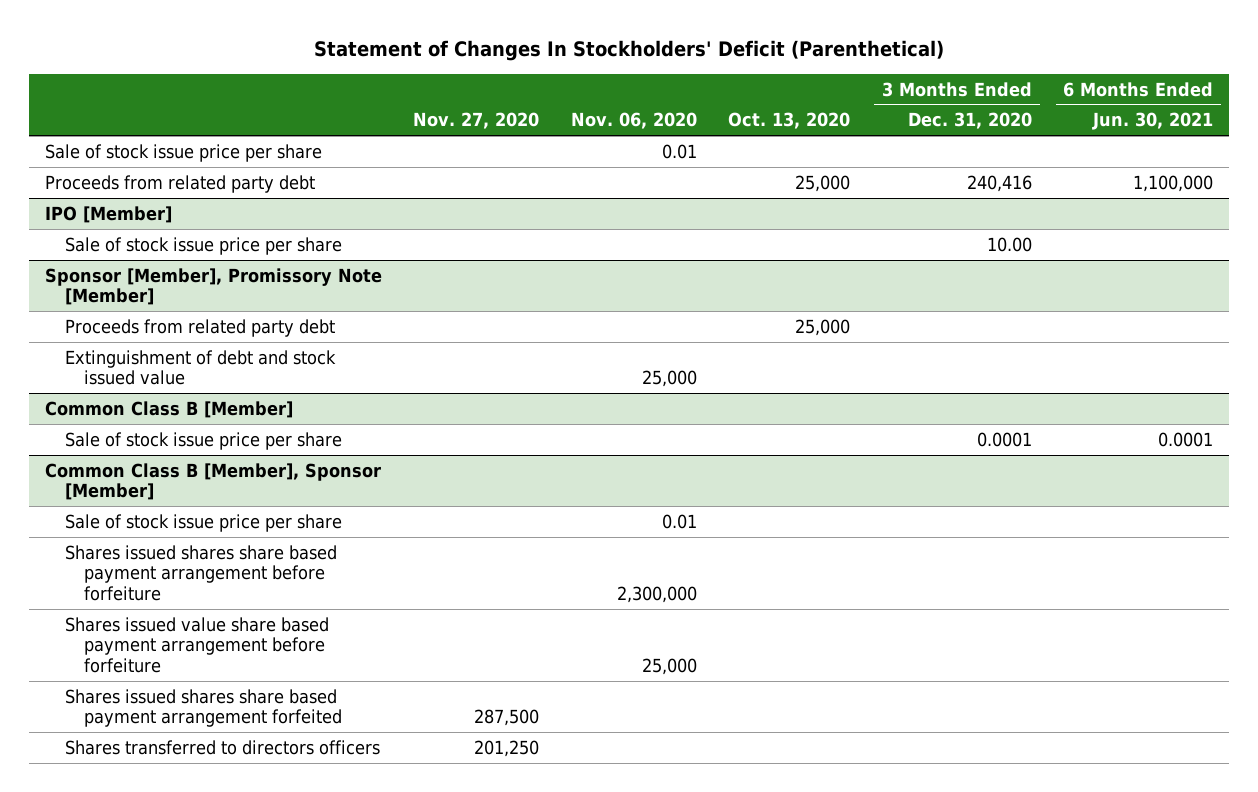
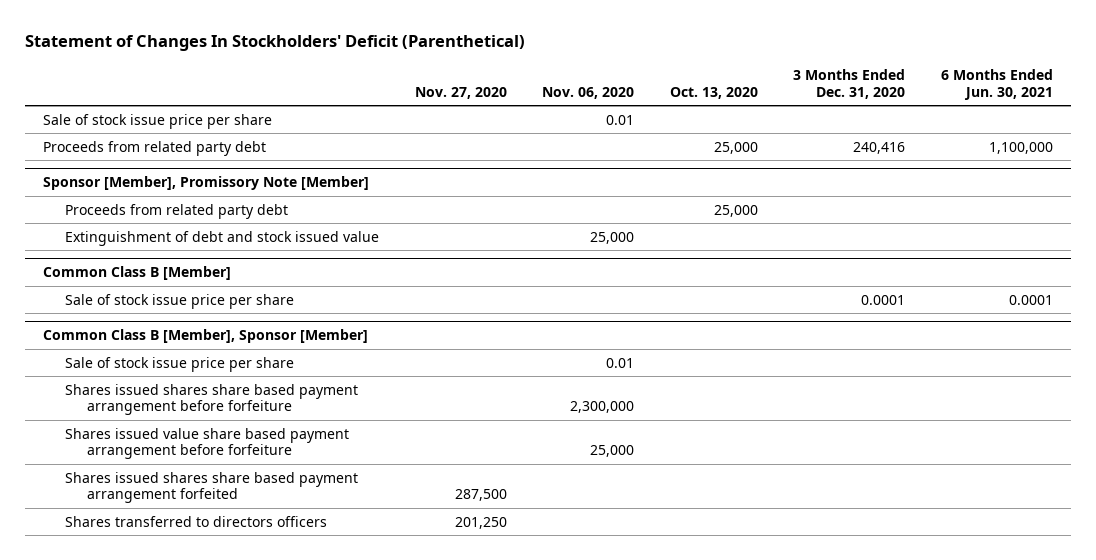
[44,205,172,223] IPO [Member] -> none
[64,236,342,255] Sale of stock issue price per share -> none

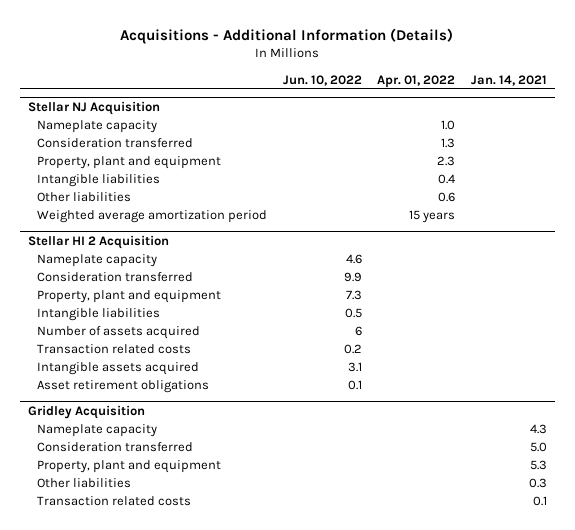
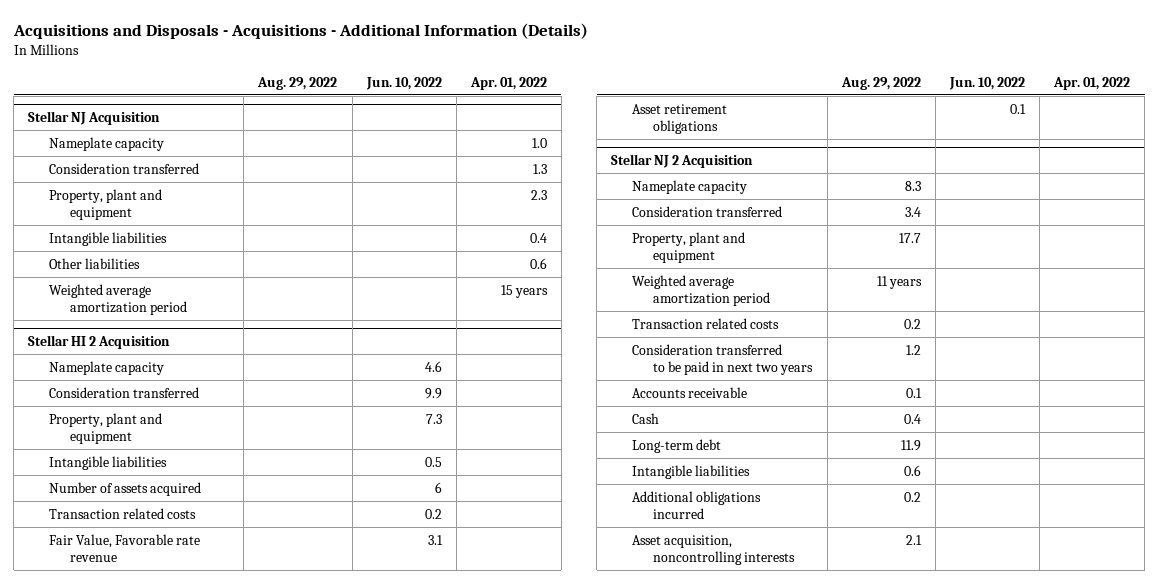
[120,27,454,44] Acquisitions - Additional Information (Details) -> [12,22,588,39] Acquisitions and Disposals - Acquisitions - Additional Information (Details)
[471,74,548,86] Jan. 14, 2021 -> none
none -> [257,76,338,90] Aug. 29, 2022
[36,362,199,376] Intangible assets acquired -> [49,533,201,562] Fair Value, Favorable rate revenue
[27,404,145,419] Gridley Acquisition -> none
[36,424,157,438] Nameplate capacity -> none
[36,442,193,453] Consideration transferred -> none
[36,460,221,474] Property, plant and equipment -> none
[36,478,131,489] Other liabilities -> none
[36,496,191,507] Transaction related costs -> none
none -> [611,154,754,169] Stellar NJ 2 Acquisition
none -> [632,179,748,194] Nameplate capacity
none -> [632,205,783,217] Consideration transferred
none -> [632,231,746,263] Property, plant and equipment
none -> [632,274,771,306] Weighted average amortization period
none -> [632,317,780,329] Transaction related costs
none -> [632,343,814,375] Consideration transferred to be paid in next two years
none -> [632,386,748,398] Accounts receivable
none -> [632,412,660,424] Cash
none -> [632,438,722,453] Long-term debt
none -> [632,464,751,479] Intangible liabilities
none -> [632,490,762,519] Additional obligations incurred
none -> [632,534,796,565] Asset acquisition, noncontrolling interests

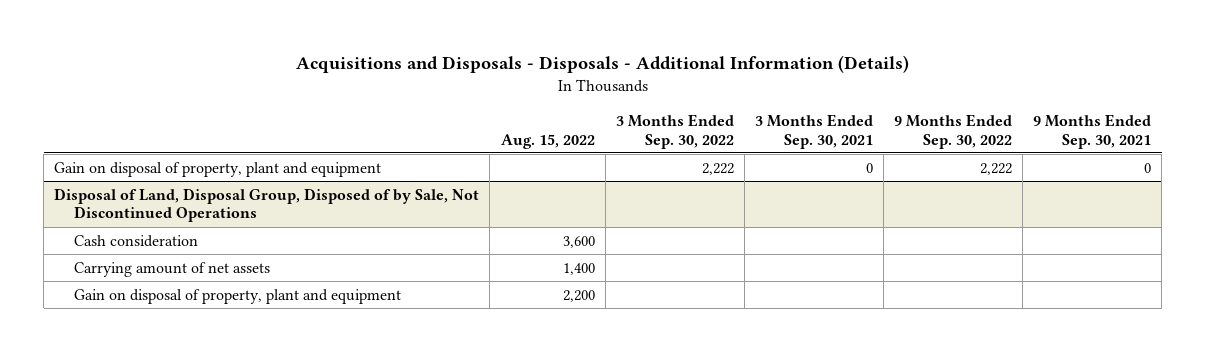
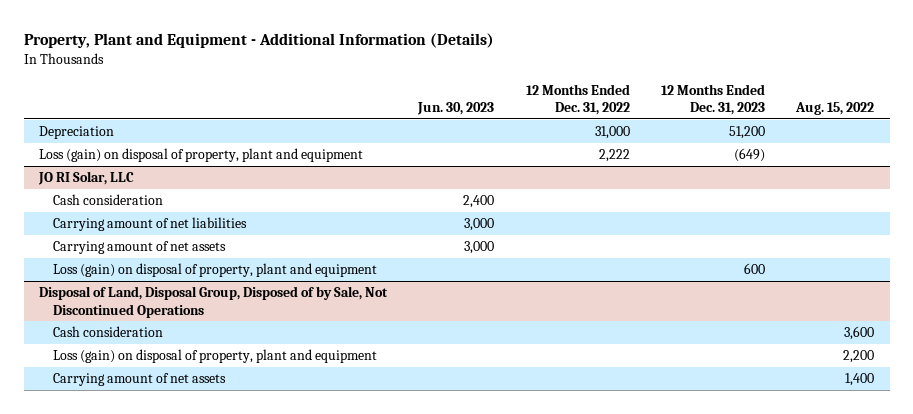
[295,54,909,73] Acquisitions and Disposals - Disposals - Additional Information (Details) -> [23,33,494,49] Property, Plant and Equipment - Additional Information (Details)
[615,113,734,149] 3 Months Ended Sep. 30, 2022 -> none
[754,113,873,149] 3 Months Ended Sep. 30, 2021 -> none
[894,113,1013,149] 9 Months Ended Sep. 30, 2022 -> none
[1033,113,1152,149] 9 Months Ended Sep. 30, 2021 -> none
none -> [417,102,495,116] Jun. 30, 2023
none -> [525,83,630,116] 12 Months Ended Dec. 31, 2022
none -> [660,83,765,116] 12 Months Ended Dec. 31, 2023
none -> [39,126,115,140] Depreciation
[54,161,382,177] Gain on disposal of property, plant and equipment -> [39,148,364,163] Loss (gain) on disposal of property, plant and equipment
none -> [38,171,135,186] JO RI Solar, LLC
none -> [53,194,164,206] Cash consideration
none -> [53,217,248,232] Carrying amount of net liabilities
none -> [53,241,227,255] Carrying amount of net assets
none -> [53,263,378,278] Loss (gain) on disposal of property, plant and equipment
none -> [53,349,378,364] Loss (gain) on disposal of property, plant and equipment
[74,288,402,304] Gain on disposal of property, plant and equipment -> none

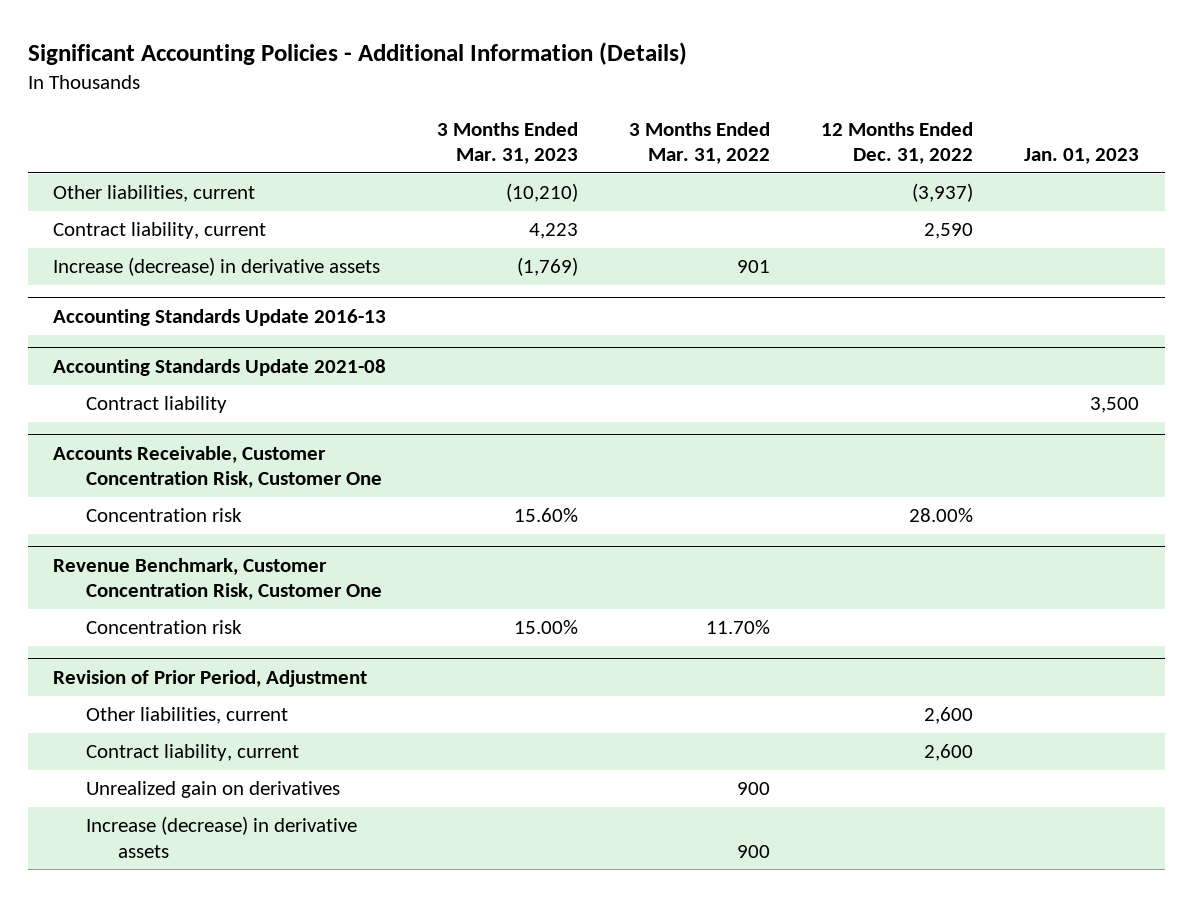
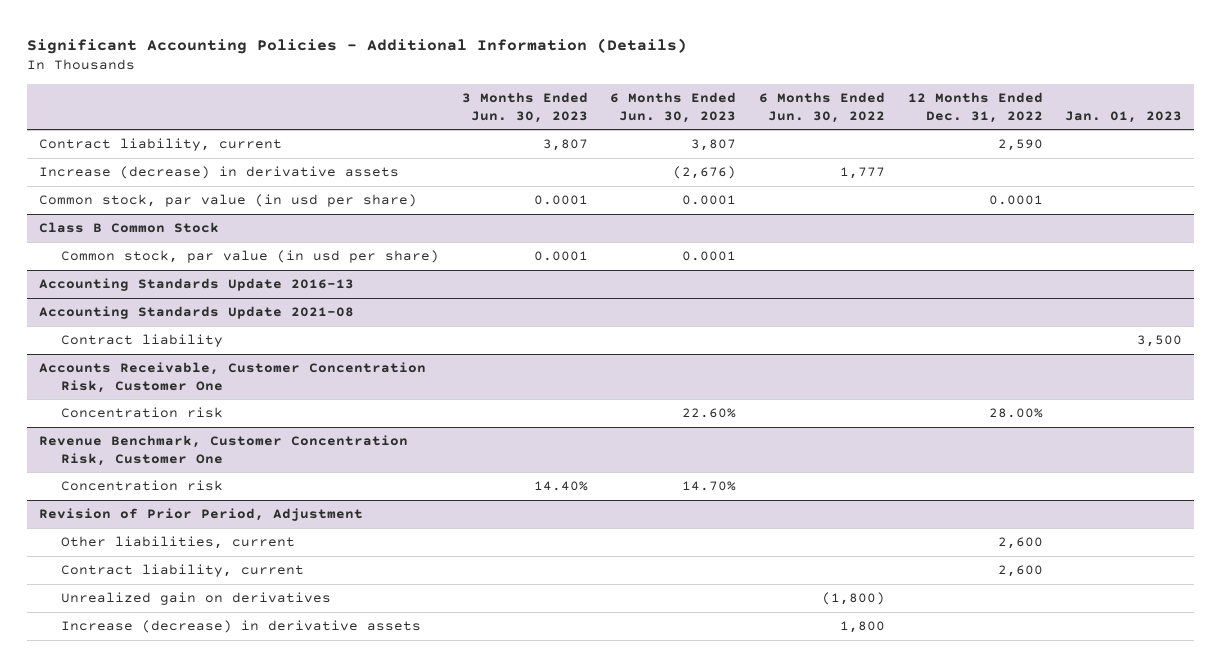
[437,121,579,164] 3 Months Ended Mar. 31, 2023 -> none
[629,121,771,164] 3 Months Ended Mar. 31, 2022 -> none
none -> [461,92,588,123] 3 Months Ended Jun. 30, 2023
none -> [610,92,737,123] 6 Months Ended Jun. 30, 2023
none -> [759,92,886,123] 6 Months Ended Jun. 30, 2022
[53,185,256,203] Other liabilities, current -> none
none -> [38,194,417,208] Common stock, par value (in usd per share)
none -> [38,222,219,234] Class B Common Stock
none -> [61,250,440,264] Common stock, par value (in usd per share)

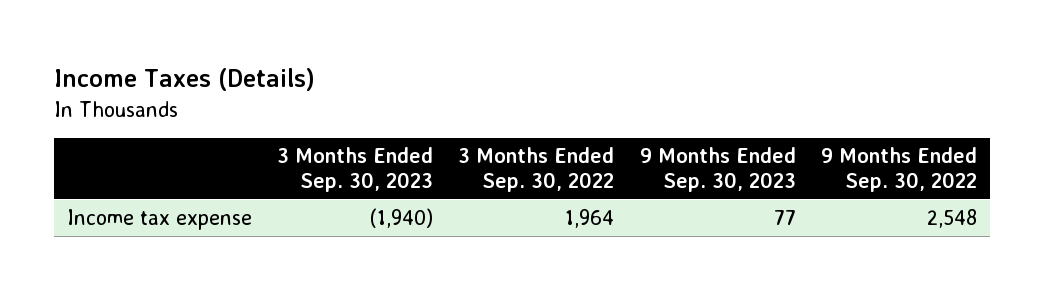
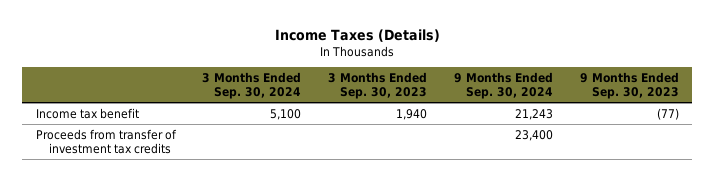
[458,147,615,193] 3 Months Ended Sep. 30, 2022 -> none
[821,147,978,193] 9 Months Ended Sep. 30, 2022 -> none
none -> [202,72,302,100] 3 Months Ended Sep. 30, 2024
none -> [453,72,553,100] 9 Months Ended Sep. 30, 2024
[66,209,252,231] Income tax expense -> [35,107,139,119] Income tax benefit
[370,208,434,229] (1,940) -> [396,108,428,120] 1,940
[773,210,796,226] 77 -> [656,107,679,120] (77)
none -> [35,128,177,154] Proceeds from transfer of investment tax credits

